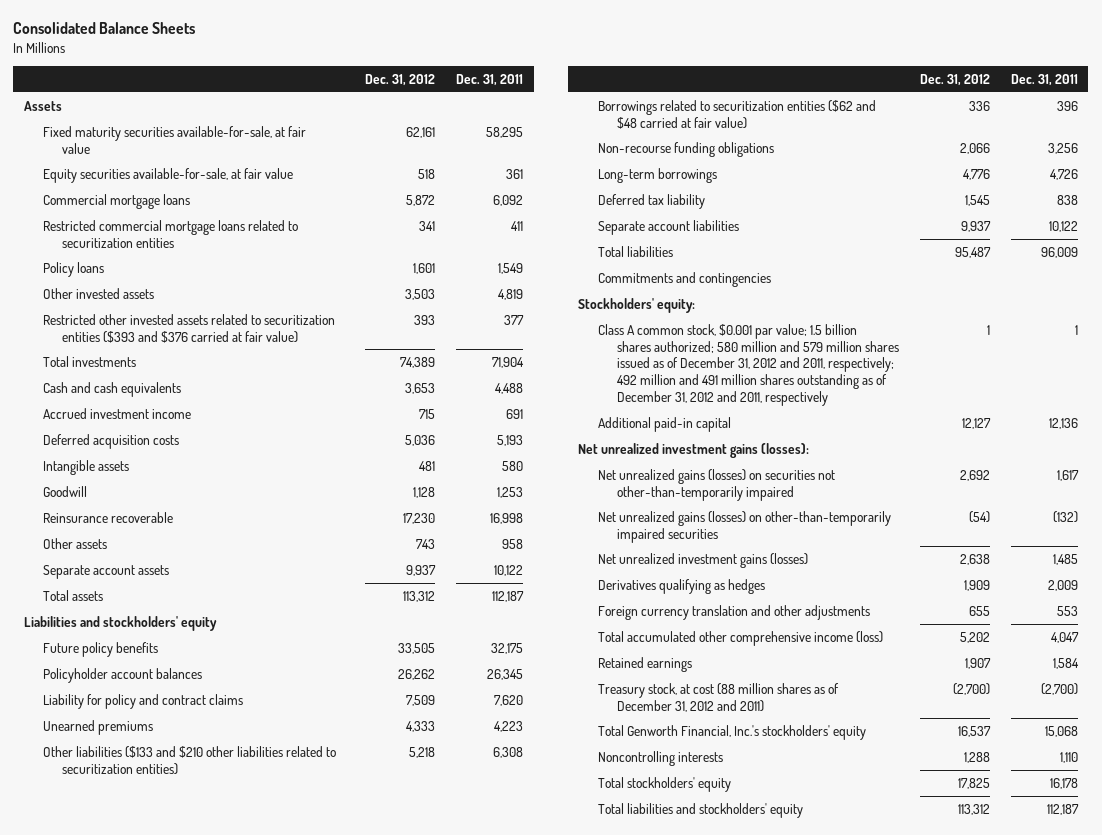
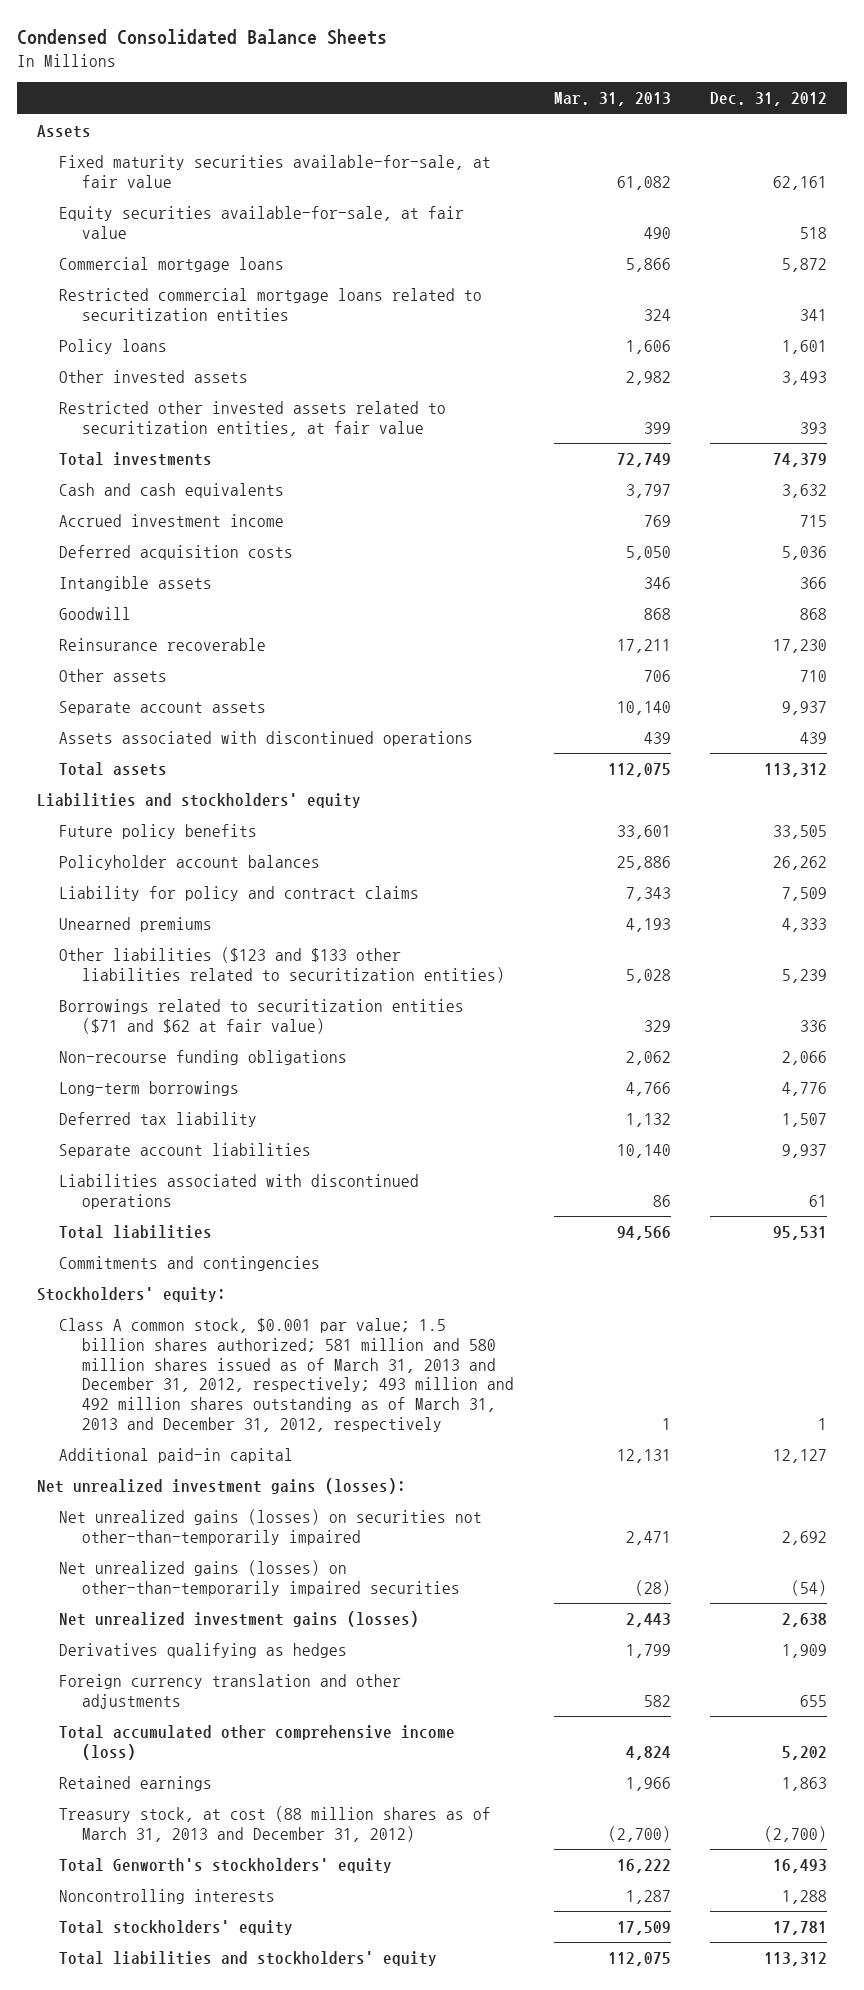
[13,22,196,35] Consolidated Balance Sheets -> [16,28,387,45] Condensed Consolidated Balance Sheets
[456,73,524,86] Dec. 31, 2011 -> none
none -> [553,92,671,107] Mar. 31, 2013
[405,288,436,300] 3,503 -> [782,370,828,385] 3,493
[43,313,336,343] Restricted other invested assets related to securitization entities ($393 and $376 carried at fair value) -> [59,400,447,436] Restricted other invested assets related to securitization entities, at fair value
[400,356,436,368] 74,389 -> [773,452,828,467] 74,379
[405,382,436,394] 3,653 -> [782,483,828,498] 3,632
[419,460,436,471] 481 -> [800,576,828,589] 366
[413,486,436,498] 1,128 -> [800,607,828,620] 868
[416,538,436,549] 743 -> [800,669,828,682] 710
none -> [59,730,474,746] Assets associated with discontinued operations
[43,745,337,775] Other liabilities ($133 and $210 other liabilities related to securitization entities) -> [59,946,506,983] Other liabilities ($123 and $133 other liabilities related to securitization entities)
[409,746,436,758] 5,218 -> [782,968,828,983] 5,239
[597,99,876,129] Borrowings related to securitization entities ($62 and $48 carried at fair value) -> [59,998,465,1034] Borrowings related to securitization entities ($71 and $62 at fair value)
[964,194,990,206] 1,545 -> [782,1112,828,1127] 1,507
none -> [59,1173,420,1209] Liabilities associated with discontinued operations
[954,246,991,258] 95,487 -> [773,1225,828,1240] 95,531
[597,323,899,406] Class A common stock, $0.001 par value; 1.5 billion shares authorized; 580 million and 579 million shares issued as of December 31, 2012 and 2011, respectively; 492 million and 491 million shares outstanding as of December 31, 2012 and 2011, respectively -> [59,1317,515,1433] Class A common stock, $0.001 par value; 1.5 billion shares authorized; 581 million and 580 million shares issued as of March 31, 2013 and December 31, 2012, respectively; 493 million and 492 million shares outstanding as of March 31, 2013 and December 31, 2012, respectively
[964,657,991,669] 1,907 -> [782,1776,828,1791] 1,863
[597,682,839,712] Treasury stock, at cost (88 million shares as of December 31, 2012 and 2011) -> [59,1805,492,1842] Treasury stock, at cost (88 million shares as of March 31, 2013 and December 31, 2012)
[597,724,866,740] Total Genworth Financial, Inc.'s stockholders' equity -> [59,1857,393,1873] Total Genworth's stockholders' equity
[957,725,991,737] 16,537 -> [773,1858,828,1873] 16,493
[957,777,990,789] 17,825 -> [773,1920,828,1935] 17,781

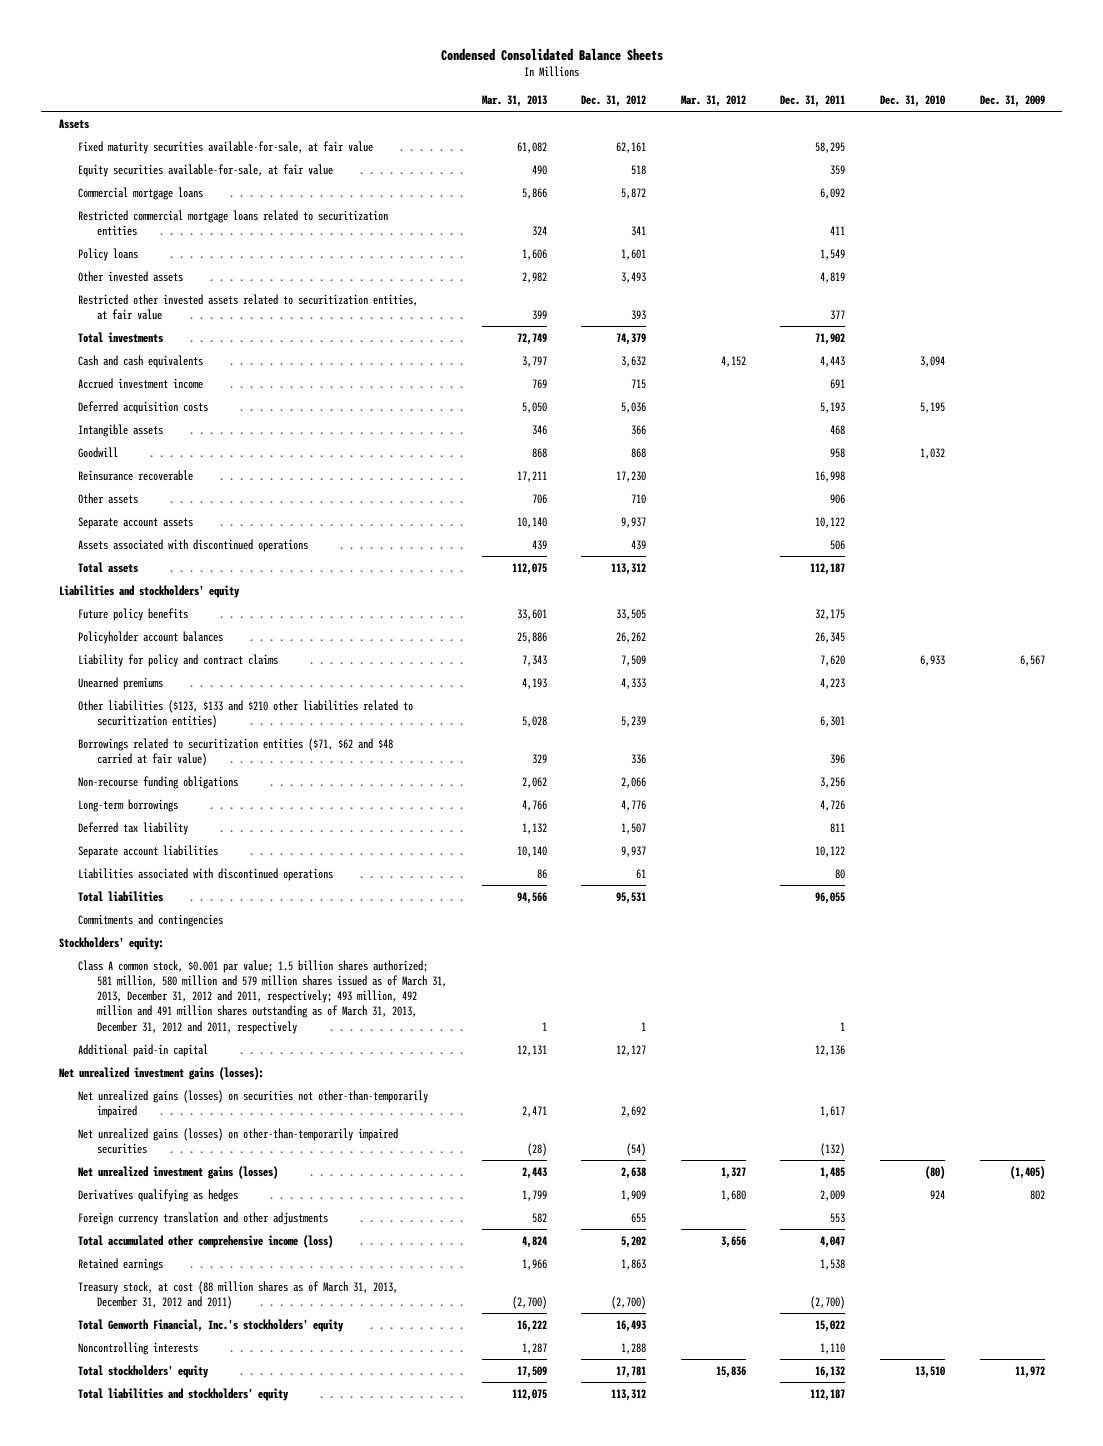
none -> [680,95,746,108] Mar. 31, 2012
none -> [780,95,846,108] Dec. 31, 2011
none -> [880,95,946,108] Dec. 31, 2010
none -> [979,95,1045,108] Dec. 31, 2009
[59,946,506,983] Other liabilities ($123 and $133 other liabilities related to securitization entities) -> [77,699,413,728] Other liabilities ($123, $133 and $210 other liabilities related to securitization entities)
[59,998,465,1034] Borrowings related to securitization entities ($71 and $62 at fair value) -> [77,737,393,766] Borrowings related to securitization entities ($71, $62 and $48 carried at fair value)
[59,1317,515,1433] Class A common stock, $0.001 par value; 1.5 billion shares authorized; 581 million and 580 million shares issued as of March 31, 2013 and December 31, 2012, respectively; 493 million and 492 million shares outstanding as of March 31, 2013 and December 31, 2012, respectively -> [77,959,448,1034] Class A common stock, $0.001 par value; 1.5 billion shares authorized; 581 million, 580 million and 579 million shares issued as of March 31, 2013, December 31, 2012 and 2011, respectively; 493 million, 492 million and 491 million shares outstanding as of March 31, 2013, December 31, 2012 and 2011, respectively
[59,1805,492,1842] Treasury stock, at cost (88 million shares as of March 31, 2013 and December 31, 2012) -> [77,1280,398,1309] Treasury stock, at cost (88 million shares as of March 31, 2013, December 31, 2012 and 2011)
[59,1857,393,1873] Total Genworth's stockholders' equity -> [77,1318,344,1332] Total Genworth Financial, Inc.'s stockholders' equity

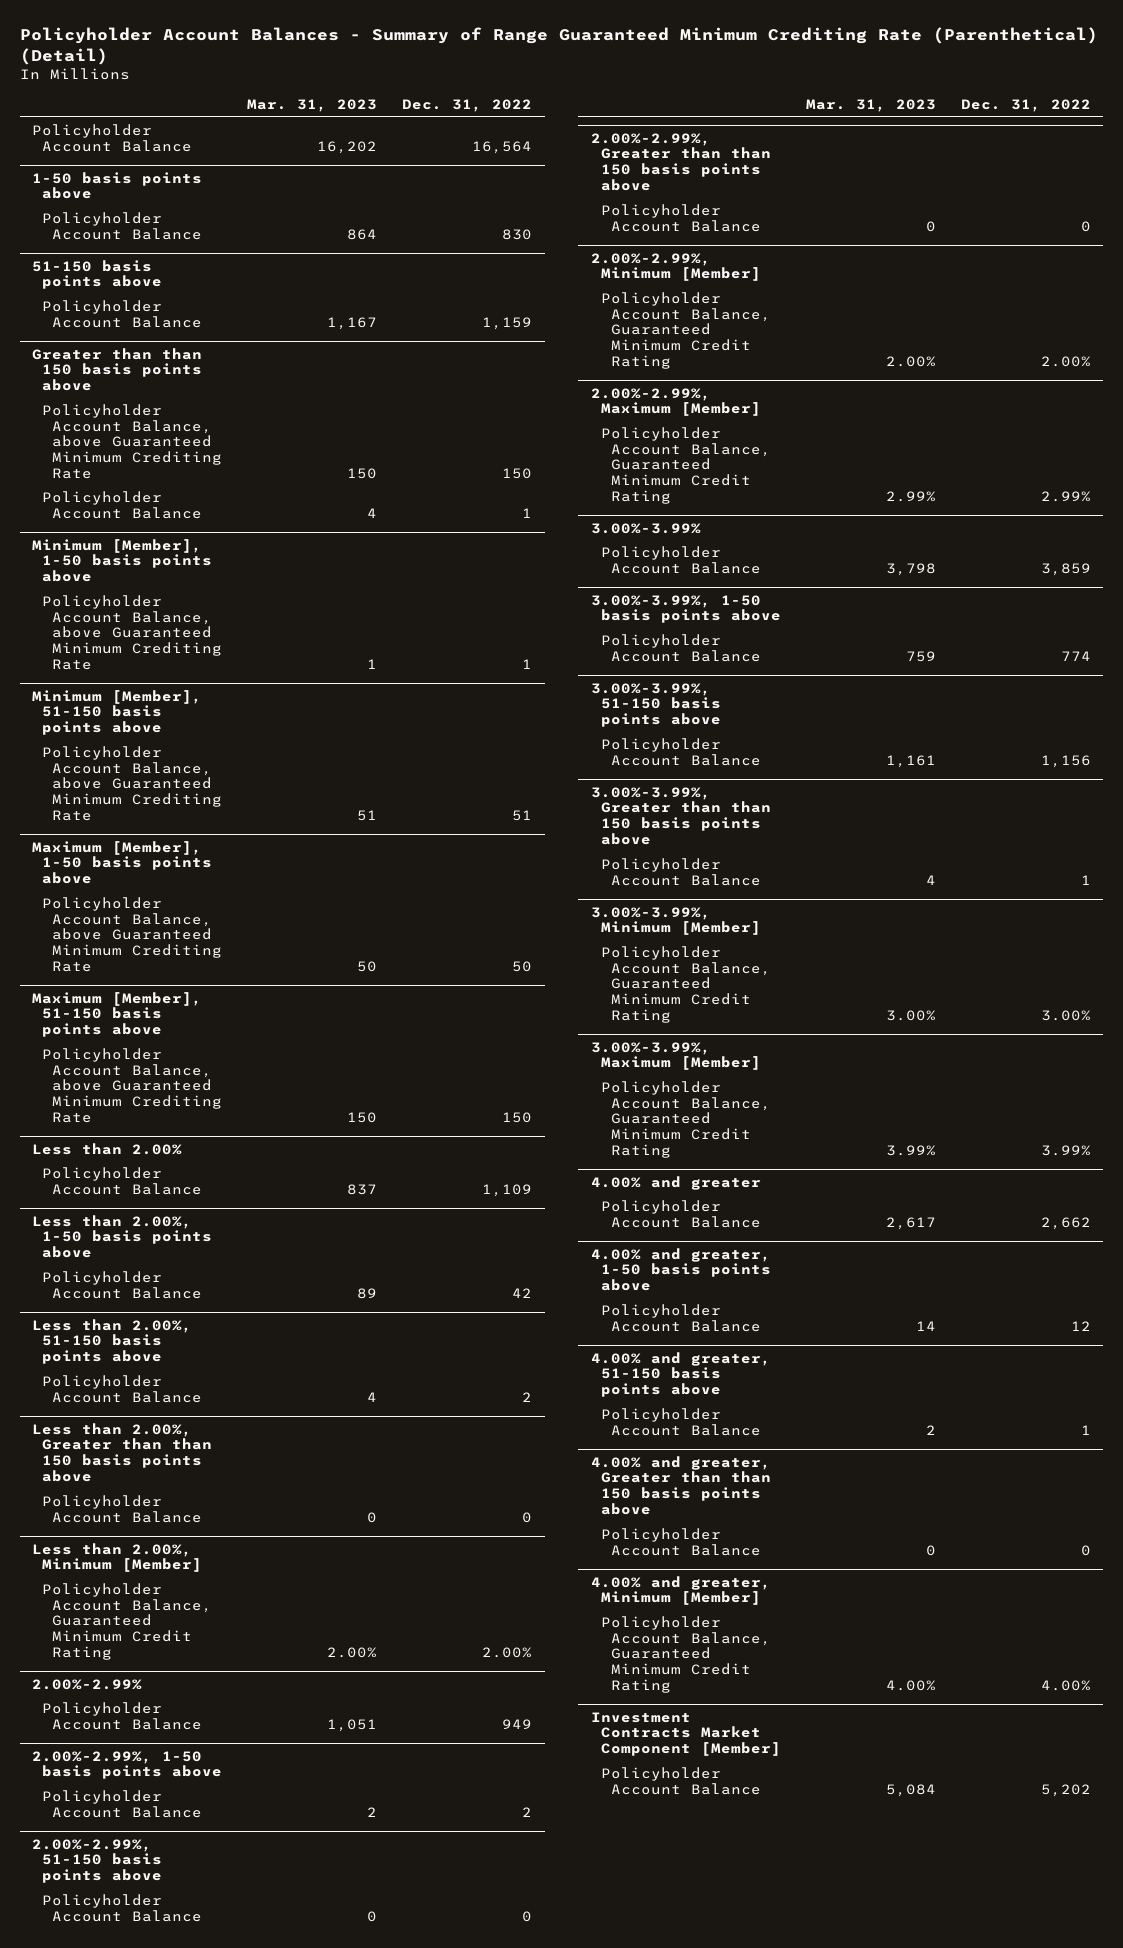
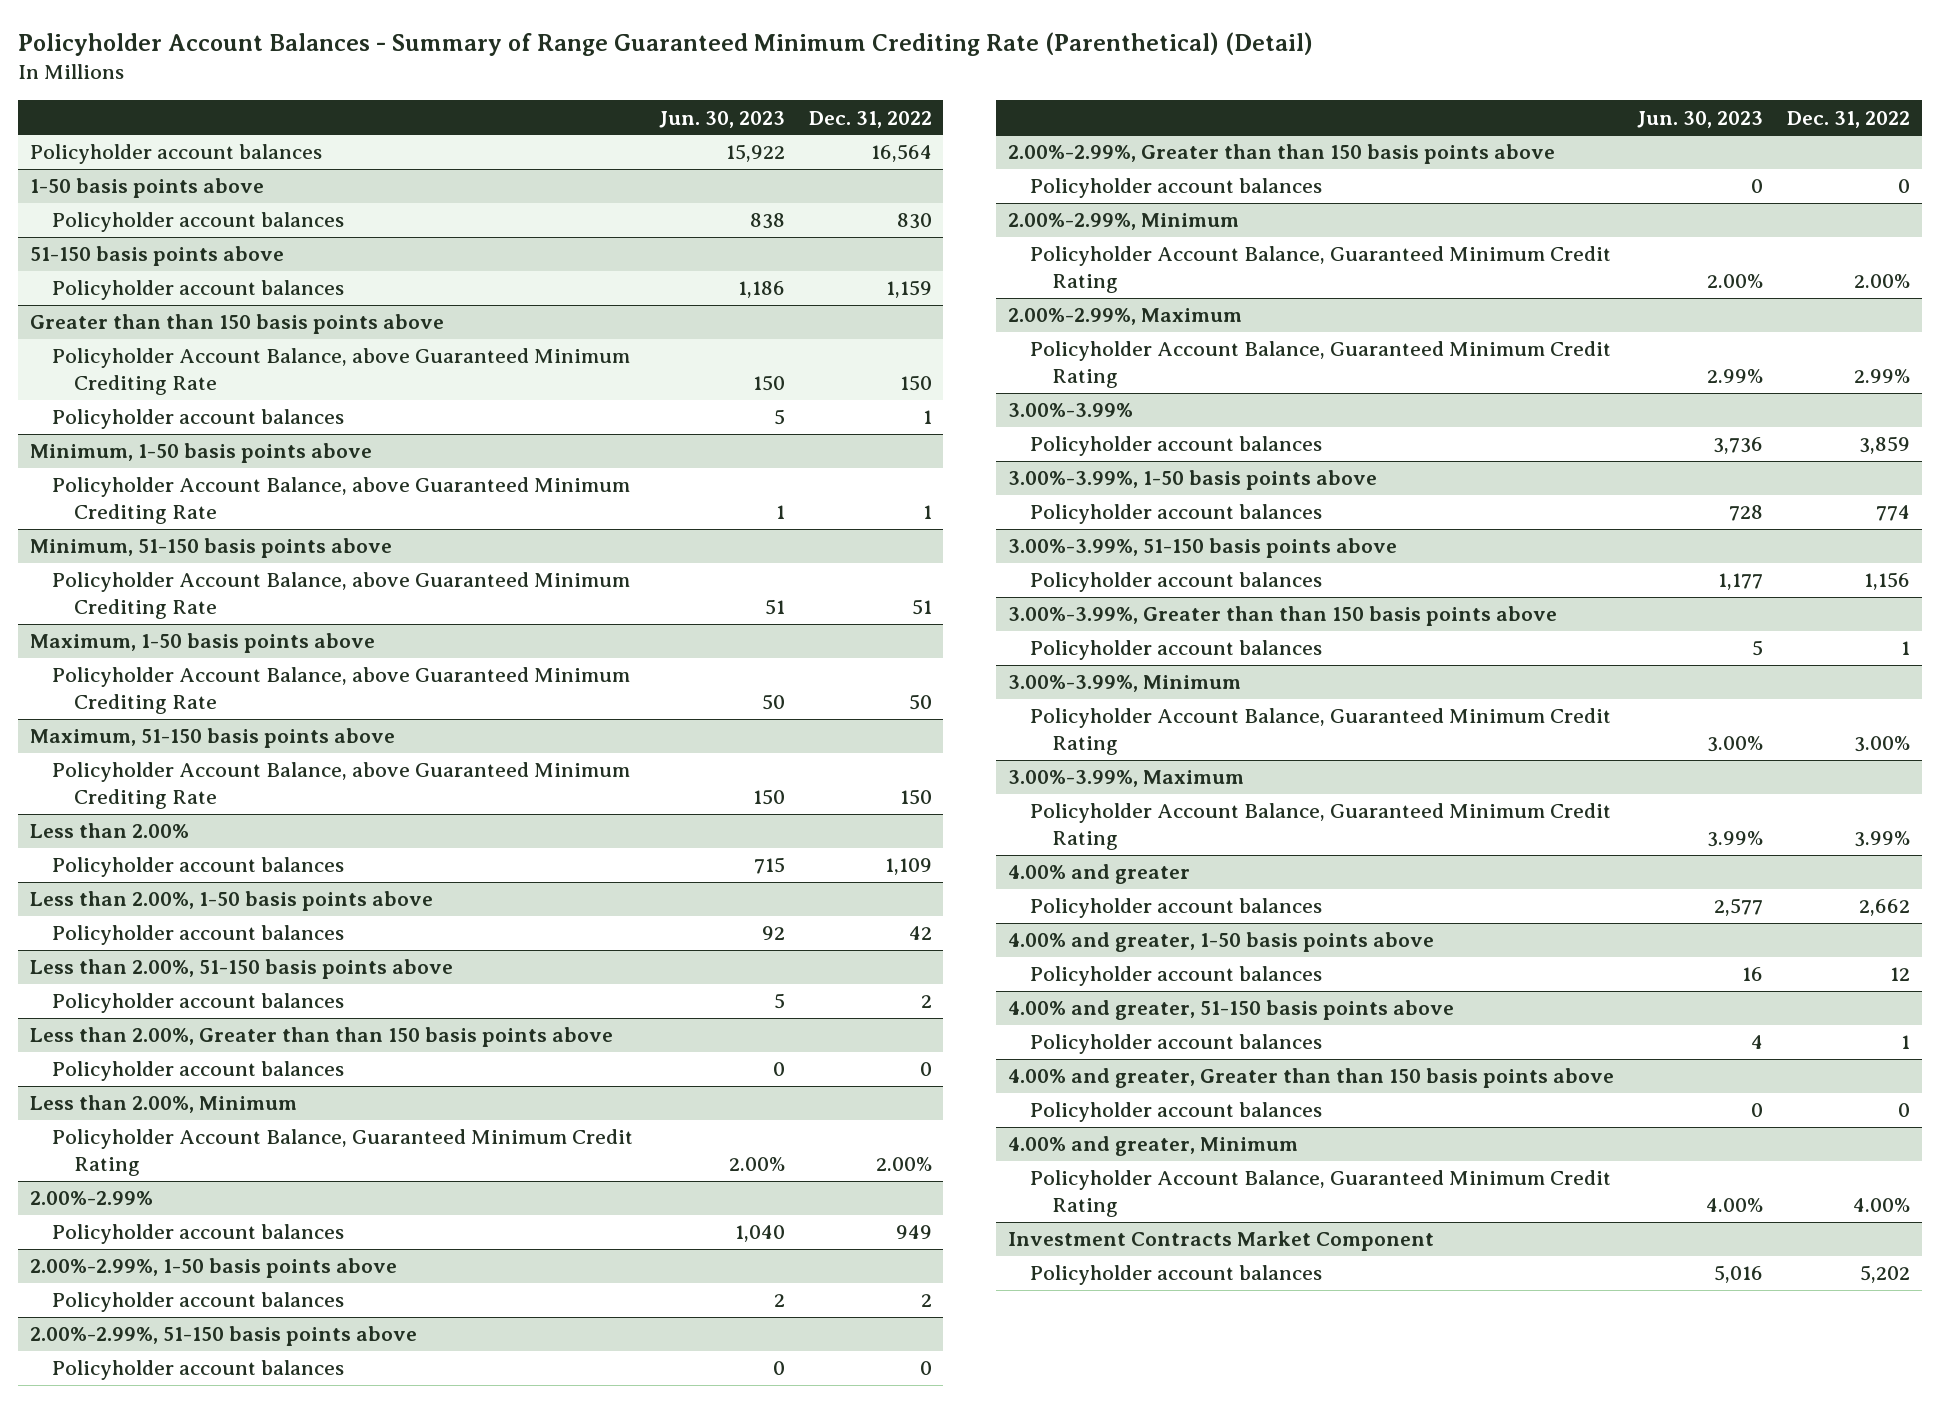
[247,99,378,113] Mar. 31, 2023 -> none
none -> [659,110,786,128] Jun. 30, 2023
[32,123,193,152] Policyholder Account Balance -> [29,144,322,165] Policyholder account balances
[42,211,203,240] Policyholder Account Balance -> [51,212,344,233] Policyholder account balances
[42,299,203,328] Policyholder Account Balance -> [51,280,344,301] Policyholder account balances
[42,490,203,519] Policyholder Account Balance -> [51,409,344,430] Policyholder account balances
[32,538,213,583] Minimum [Member], 1-50 basis points above -> [29,443,372,464] Minimum, 1-50 basis points above
[32,689,203,736] Minimum [Member], 51-150 basis points above -> [29,538,392,559] Minimum, 51-150 basis points above
[32,840,213,885] Maximum [Member], 1-50 basis points above -> [29,633,375,654] Maximum, 1-50 basis points above
[32,991,203,1038] Maximum [Member], 51-150 basis points above -> [29,728,395,749] Maximum, 51-150 basis points above
[42,1166,203,1195] Policyholder Account Balance -> [51,857,344,878] Policyholder account balances
[42,1270,203,1299] Policyholder Account Balance -> [51,925,344,946] Policyholder account balances
[42,1374,203,1403] Policyholder Account Balance -> [51,993,344,1014] Policyholder account balances
[42,1494,203,1523] Policyholder Account Balance -> [51,1061,344,1082] Policyholder account balances
[32,1542,203,1573] Less than 2.00%, Minimum [Member] -> [29,1095,297,1114] Less than 2.00%, Minimum
[42,1701,203,1730] Policyholder Account Balance -> [51,1224,344,1245] Policyholder account balances
[42,1789,203,1818] Policyholder Account Balance -> [51,1292,344,1313] Policyholder account balances
[42,1893,203,1922] Policyholder Account Balance -> [51,1360,344,1381] Policyholder account balances
[600,203,761,232] Policyholder Account Balance -> [1030,178,1323,199] Policyholder account balances
[590,252,761,282] 2.00%-2.99%, Minimum [Member] -> [1007,213,1239,231] 2.00%-2.99%, Minimum
[590,387,761,417] 2.00%-2.99%, Maximum [Member] -> [1007,308,1242,326] 2.00%-2.99%, Maximum
[600,545,761,574] Policyholder Account Balance -> [1030,436,1323,457] Policyholder account balances
[600,633,761,662] Policyholder Account Balance -> [1030,504,1323,525] Policyholder account balances
[600,737,761,766] Policyholder Account Balance -> [1030,572,1323,593] Policyholder account balances
[600,857,761,886] Policyholder Account Balance -> [1030,640,1323,661] Policyholder account balances
[590,906,761,936] 3.00%-3.99%, Minimum [Member] -> [1007,675,1241,693] 3.00%-3.99%, Minimum
[590,1041,761,1071] 3.00%-3.99%, Maximum [Member] -> [1007,770,1244,788] 3.00%-3.99%, Maximum
[600,1199,761,1228] Policyholder Account Balance -> [1030,898,1323,919] Policyholder account balances
[600,1303,761,1332] Policyholder Account Balance -> [1030,966,1323,987] Policyholder account balances
[600,1407,761,1436] Policyholder Account Balance -> [1030,1034,1323,1055] Policyholder account balances
[600,1527,761,1556] Policyholder Account Balance -> [1030,1102,1323,1123] Policyholder account balances
[590,1575,771,1606] 4.00% and greater, Minimum [Member] -> [1007,1136,1298,1157] 4.00% and greater, Minimum
[590,1711,781,1757] Investment Contracts Market Component [Member] -> [1007,1231,1434,1252] Investment Contracts Market Component
[600,1766,761,1795] Policyholder Account Balance -> [1030,1265,1323,1286] Policyholder account balances

